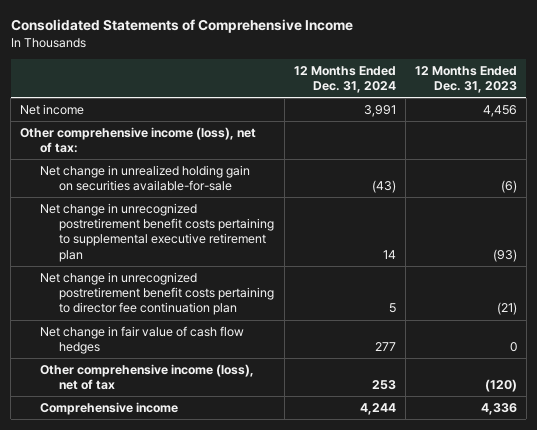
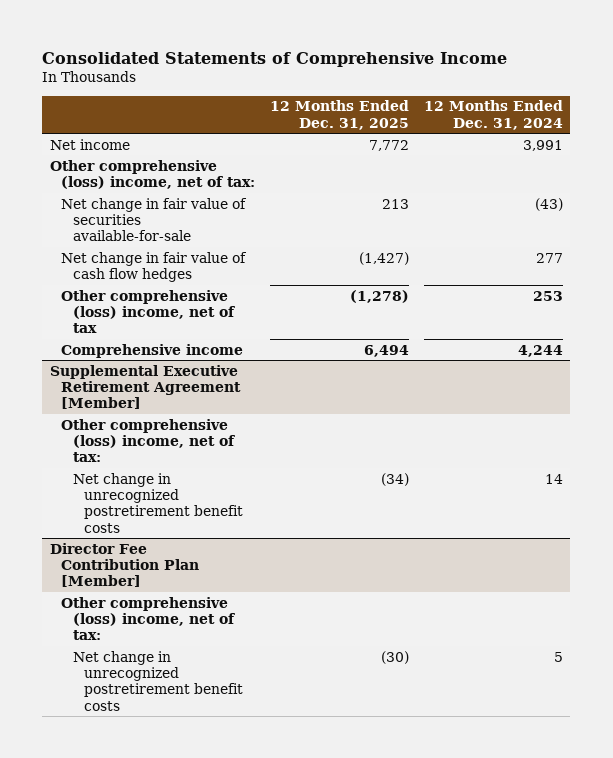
[414,65,517,94] 12 Months Ended Dec. 31, 2023 -> none
none -> [270,100,410,130] 12 Months Ended Dec. 31, 2025
[39,202,275,262] Net change in unrecognized postretirement benefit costs pertaining to supplemental executive retirement plan -> none
[39,271,275,316] Net change in unrecognized postretirement benefit costs pertaining to director fee continuation plan -> none
[20,126,257,154] Other comprehensive income (loss), net of tax: -> [49,159,256,189] Other comprehensive (loss) income, net of tax:
[39,164,250,192] Net change in unrealized holding gain on securities available-for-sale -> [61,197,248,242] Net change in fair value of securities available-for-sale
[39,363,254,391] Other comprehensive income (loss), net of tax -> [61,289,235,334] Other comprehensive (loss) income, net of tax
none -> [49,364,242,410] Supplemental Executive Retirement Agreement [Member]
none -> [61,418,235,463] Other comprehensive (loss) income, net of tax:
none -> [72,472,243,533] Net change in unrecognized postretirement benefit costs
none -> [49,542,200,588] Director Fee Contribution Plan [Member]
none -> [61,596,235,641] Other comprehensive (loss) income, net of tax:
none -> [72,650,243,711] Net change in unrecognized postretirement benefit costs

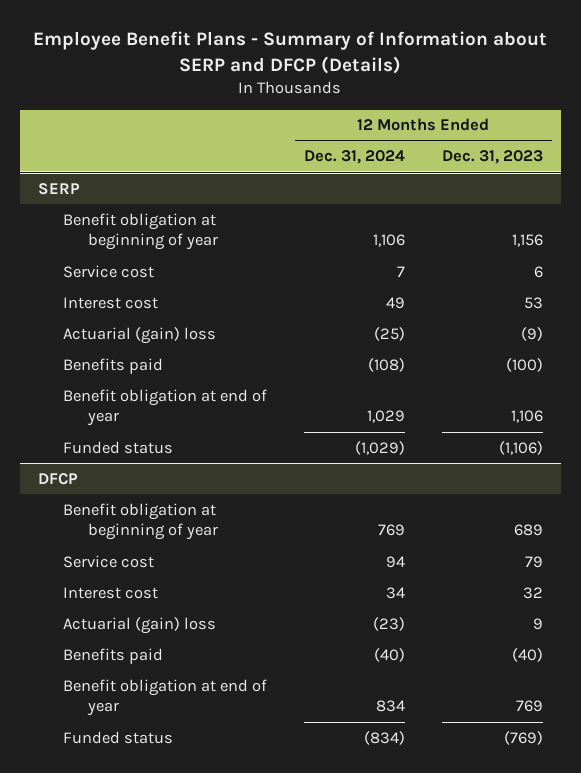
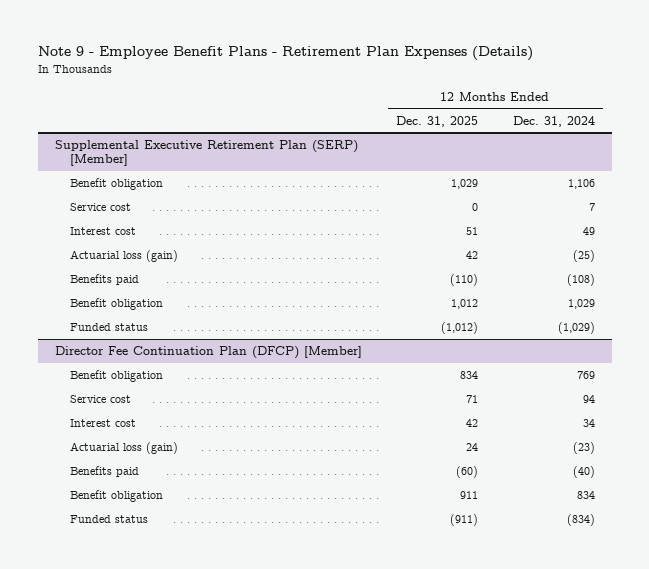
[33,31,548,74] Employee Benefit Plans - Summary of Information about SERP and DFCP (Details) -> [37,46,533,62] Note 9 - Employee Benefit Plans - Retirement Plan Expenses (Details)
[441,150,543,165] Dec. 31, 2023 -> none
none -> [396,115,479,127] Dec. 31, 2025
[37,182,80,195] SERP -> none
none -> [54,140,358,167] Supplemental Executive Retirement Plan (SERP) [Member]
[63,212,219,251] Benefit obligation at beginning of year -> [69,178,163,191] Benefit obligation
[63,326,217,344] Actuarial (gain) loss -> [69,250,178,263] Actuarial loss (gain)
[63,388,268,427] Benefit obligation at end of year -> [69,298,163,311] Benefit obligation
[37,472,78,485] DFCP -> none
none -> [54,346,362,360] Director Fee Continuation Plan (DFCP) [Member]
[63,502,219,541] Benefit obligation at beginning of year -> [69,370,163,383] Benefit obligation
[63,616,217,634] Actuarial (gain) loss -> [69,442,178,455] Actuarial loss (gain)
[63,678,268,717] Benefit obligation at end of year -> [69,490,163,503] Benefit obligation

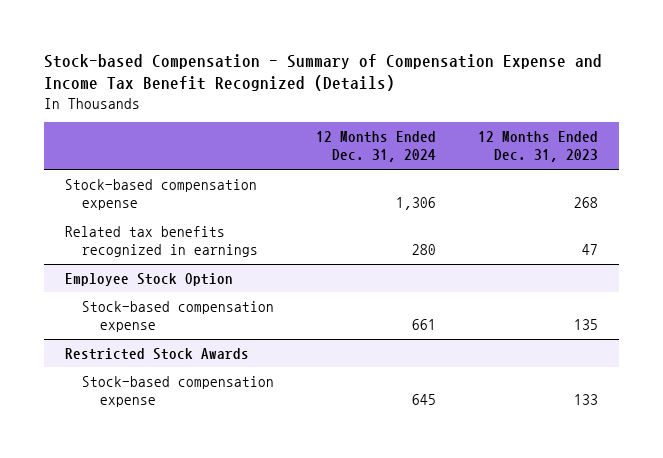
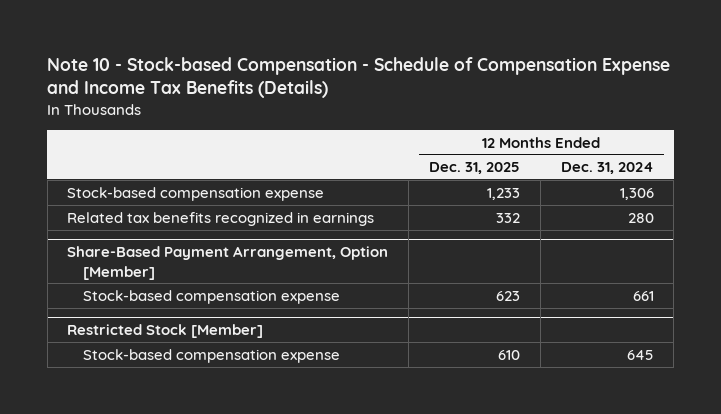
[43,54,602,92] Stock-based Compensation - Summary of Compensation Expense and Income Tax Benefit Recognized (Details) -> [47,56,671,99] Note 10 - Stock-based Compensation - Schedule of Compensation Expense and Income Tax Benefits (Details)
[477,130,598,163] 12 Months Ended Dec. 31, 2023 -> none
none -> [428,162,520,175] Dec. 31, 2025
[64,272,233,286] Employee Stock Option -> [67,246,389,280] Share-Based Payment Arrangement, Option [Member]
[64,347,249,360] Restricted Stock Awards -> [67,324,264,339] Restricted Stock [Member]

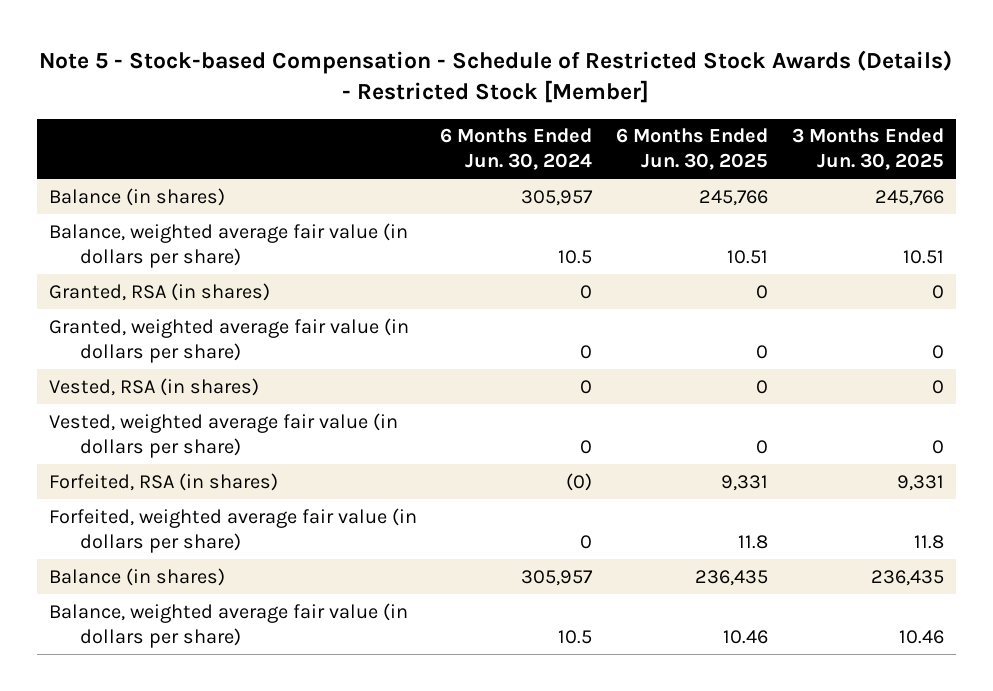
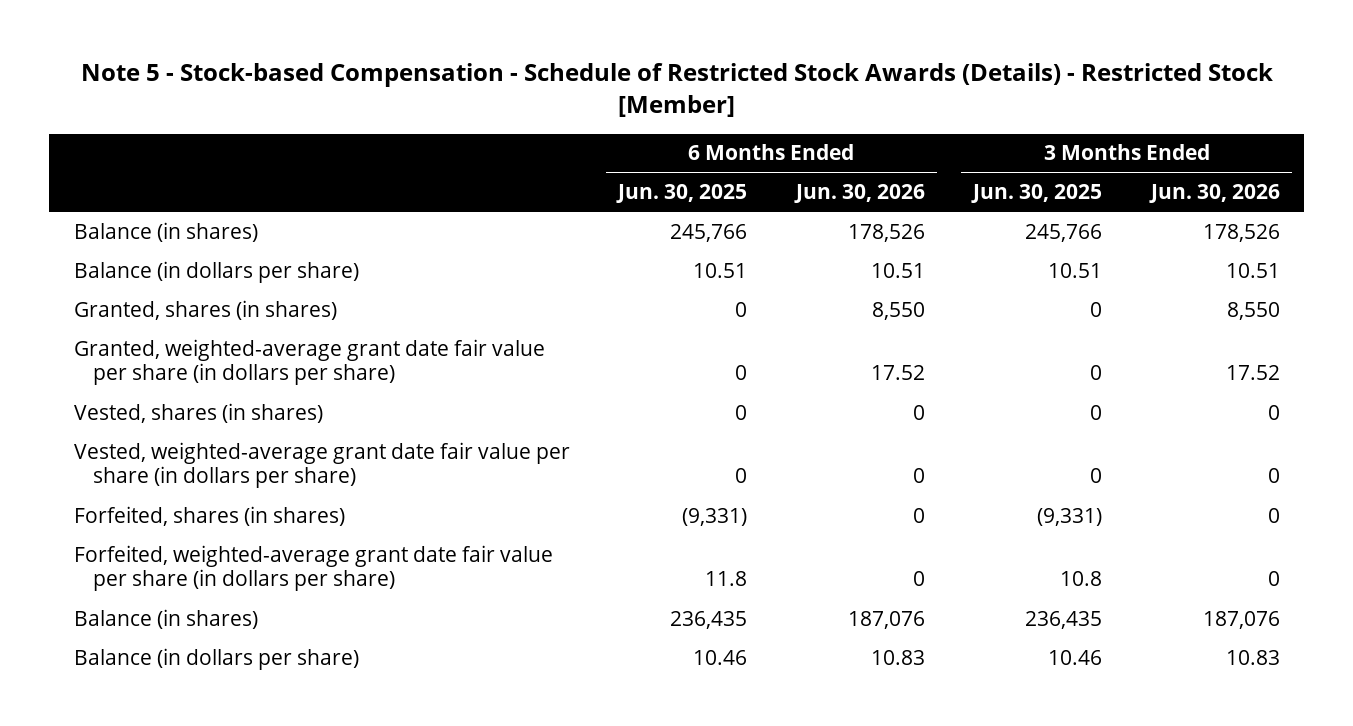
[440,128,593,171] 6 Months Ended Jun. 30, 2024 -> none
none -> [793,184,925,204] Jun. 30, 2026
none -> [1148,184,1280,204] Jun. 30, 2026
[48,222,408,268] Balance, weighted average fair value (in dollars per share) -> [73,260,359,283] Balance (in dollars per share)
[48,282,270,301] Granted, RSA (in shares) -> [73,299,337,320] Granted, shares (in shares)
[48,317,409,363] Granted, weighted average fair value (in dollars per share) -> [73,338,545,386] Granted, weighted-average grant date fair value per share (in dollars per share)
[48,377,259,396] Vested, RSA (in shares) -> [73,402,323,423] Vested, shares (in shares)
[48,412,398,458] Vested, weighted average fair value (in dollars per share) -> [73,441,570,489] Vested, weighted-average grant date fair value per share (in dollars per share)
[48,472,278,491] Forfeited, RSA (in shares) -> [73,505,345,526] Forfeited, shares (in shares)
[721,474,769,491] 9,331 -> [682,507,748,526] (9,331)
[897,474,945,491] 9,331 -> [1037,507,1103,526] (9,331)
[48,507,417,553] Forfeited, weighted average fair value (in dollars per share) -> [73,544,553,592] Forfeited, weighted-average grant date fair value per share (in dollars per share)
[914,534,945,549] 11.8 -> [1060,571,1103,587] 10.8
[48,602,408,648] Balance, weighted average fair value (in dollars per share) -> [73,647,359,670] Balance (in dollars per share)

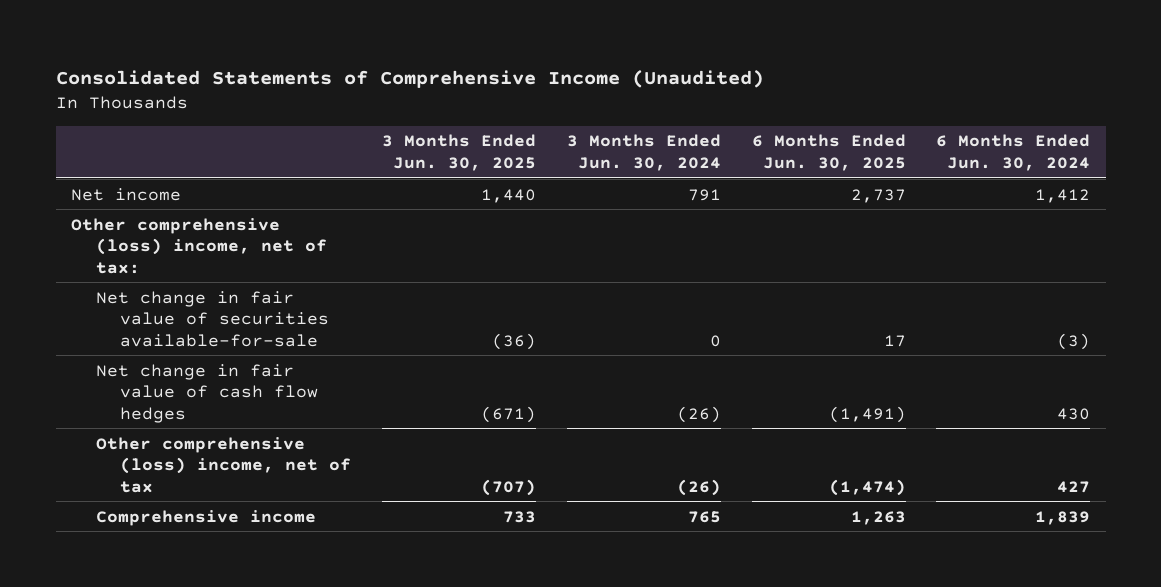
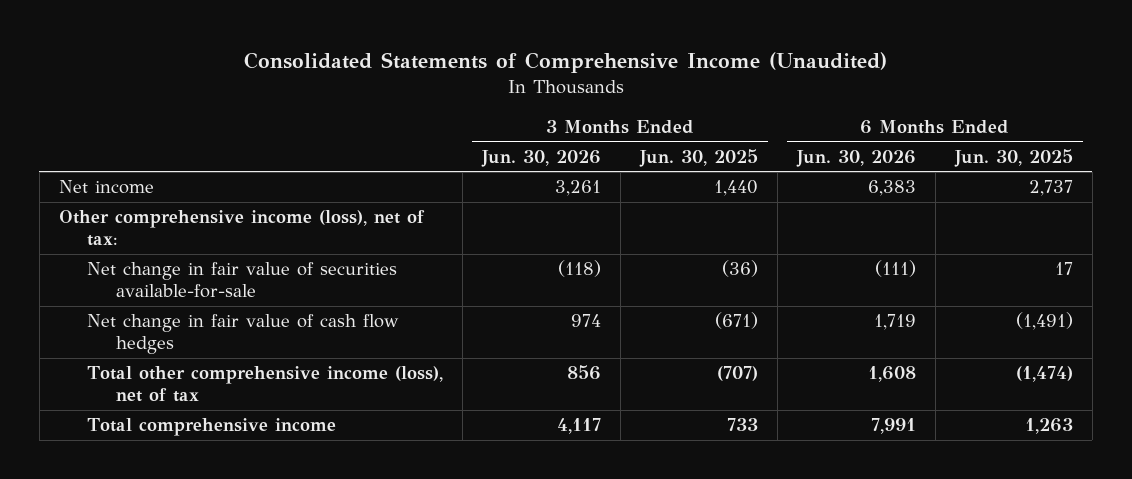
[566,134,721,172] 3 Months Ended Jun. 30, 2024 -> none
[936,134,1091,172] 6 Months Ended Jun. 30, 2024 -> none
none -> [481,149,602,167] Jun. 30, 2026
none -> [796,149,917,167] Jun. 30, 2026
[71,217,327,274] Other comprehensive (loss) income, net of tax: -> [58,210,425,247] Other comprehensive income (loss), net of tax:
[95,436,352,493] Other comprehensive (loss) income, net of tax -> [87,366,444,403] Total other comprehensive income (loss), net of tax
[95,509,316,526] Comprehensive income -> [87,418,337,437] Total comprehensive income

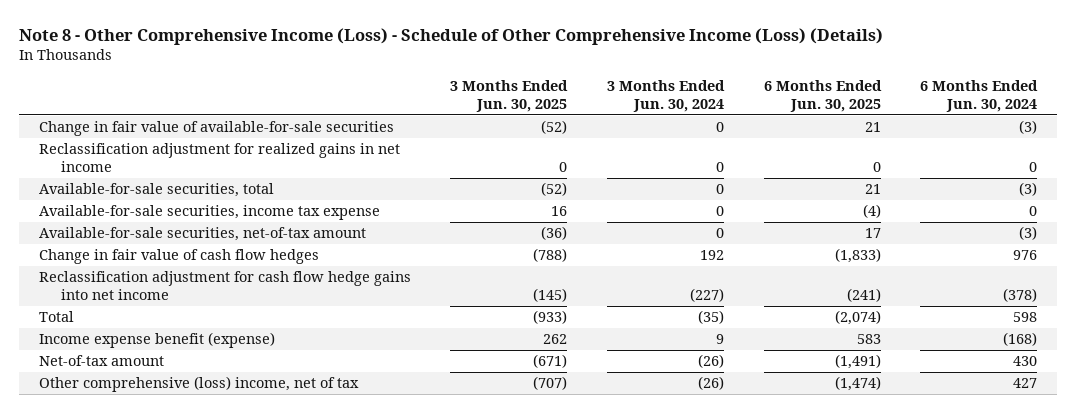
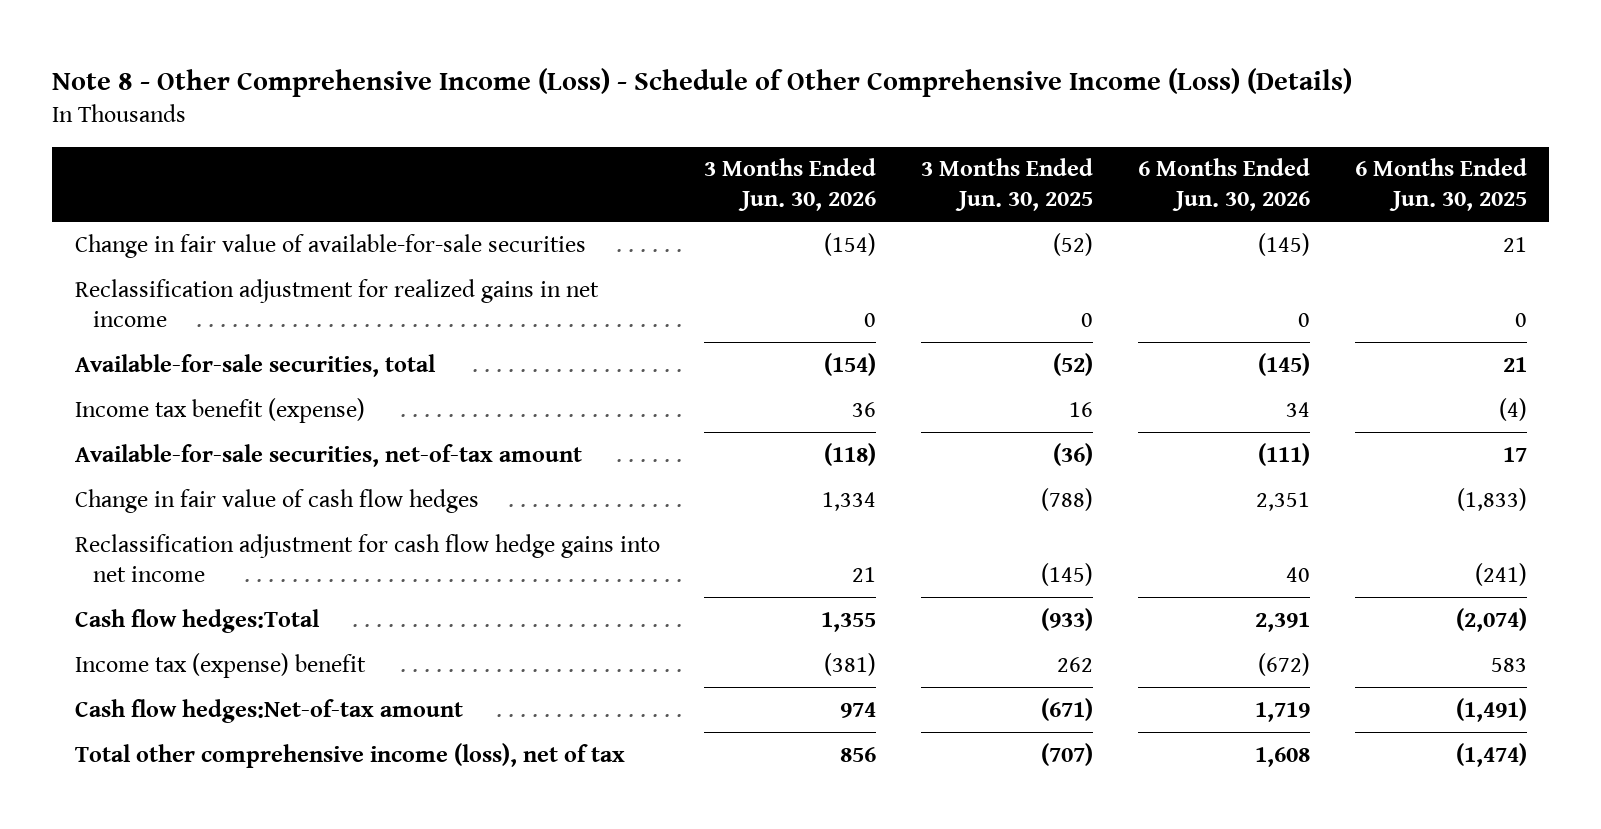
[606,80,725,113] 3 Months Ended Jun. 30, 2024 -> none
[920,80,1039,113] 6 Months Ended Jun. 30, 2024 -> none
none -> [704,158,877,212] 3 Months Ended Jun. 30, 2026
none -> [1137,158,1310,212] 6 Months Ended Jun. 30, 2026
[38,205,380,221] Available-for-sale securities, income tax expense -> [74,397,365,423] Income tax benefit (expense)
[38,311,74,323] Total -> [74,608,320,633] Cash flow hedges:Total
[38,332,275,349] Income expense benefit (expense) -> [74,652,366,678] Income tax (expense) benefit
[38,355,164,367] Net-of-tax amount -> [74,698,463,723] Cash flow hedges:Net-of-tax amount
[38,376,359,393] Other comprehensive (loss) income, net of tax -> [74,742,625,768] Total other comprehensive income (loss), net of tax

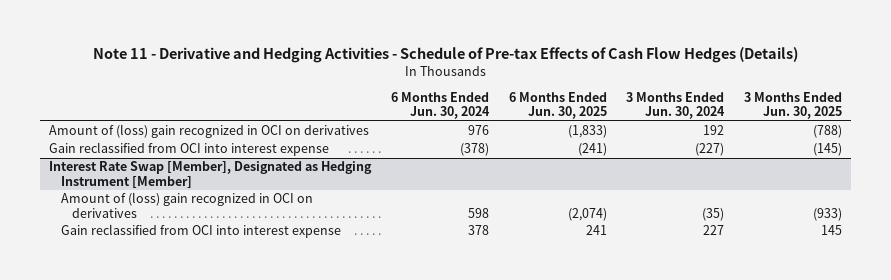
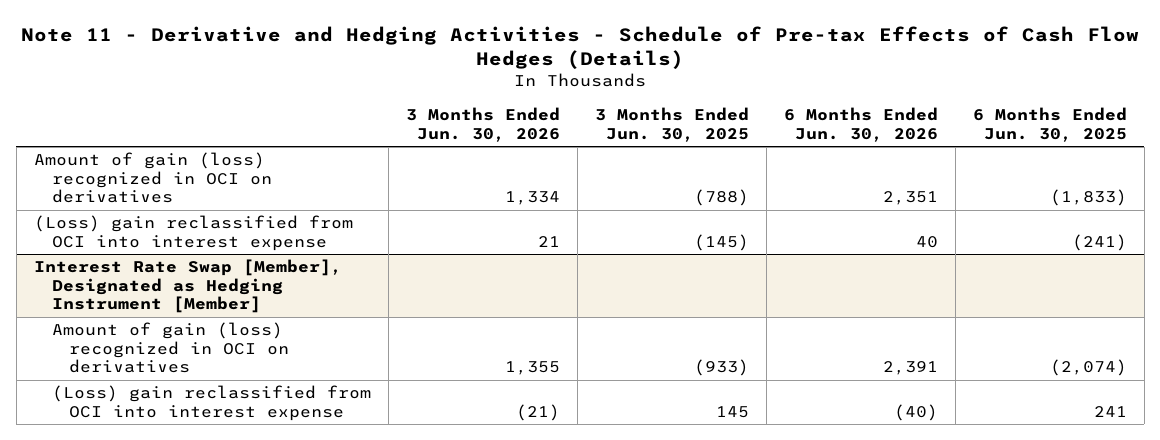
[391,91,491,120] 6 Months Ended Jun. 30, 2024 -> none
[626,91,726,120] 3 Months Ended Jun. 30, 2024 -> none
none -> [405,107,560,142] 3 Months Ended Jun. 30, 2026
none -> [783,107,938,142] 6 Months Ended Jun. 30, 2026
[49,124,370,139] Amount of (loss) gain recognized in OCI on derivatives -> [33,152,272,204] Amount of gain (loss) recognized in OCI on derivatives
[49,142,330,157] Gain reclassified from OCI into interest expense -> [33,215,353,251] (Loss) gain reclassified from OCI into interest expense
[60,192,313,219] Amount of (loss) gain recognized in OCI on derivatives -> [51,322,290,374] Amount of gain (loss) recognized in OCI on derivatives
[60,224,341,239] Gain reclassified from OCI into interest expense -> [51,385,371,421] (Loss) gain reclassified from OCI into interest expense

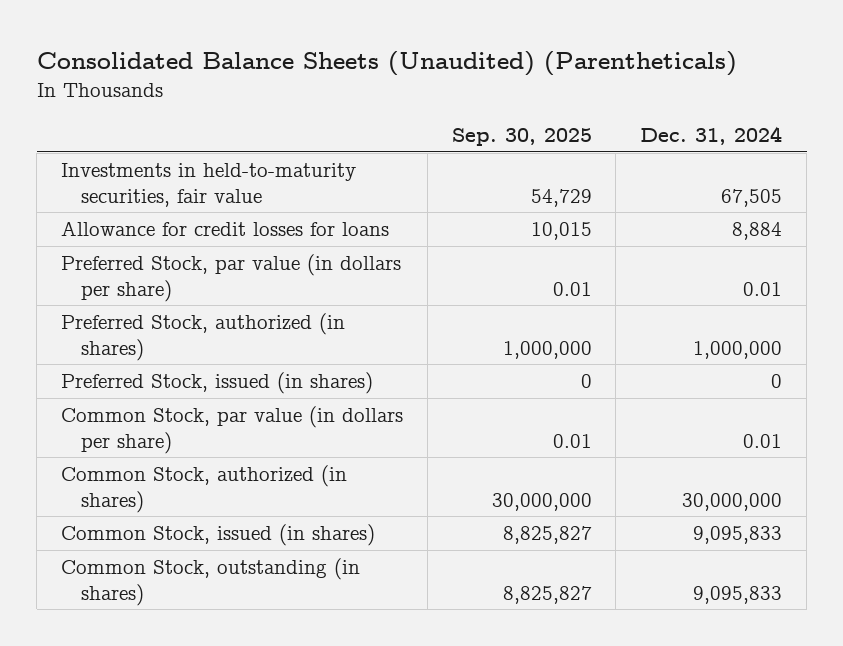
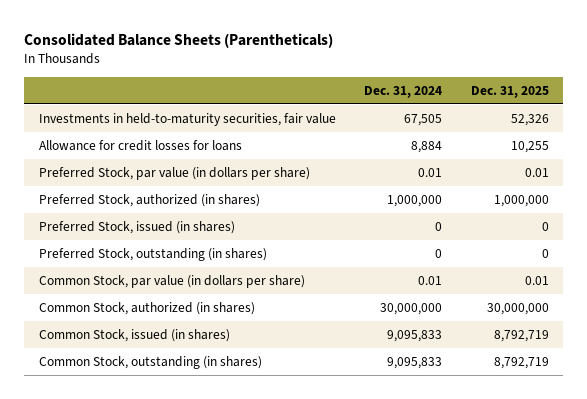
[36,51,737,77] Consolidated Balance Sheets (Unaudited) (Parentheticals) -> [24,33,334,49] Consolidated Balance Sheets (Parentheticals)
[451,128,592,147] Sep. 30, 2025 -> none
none -> [470,85,549,98] Dec. 31, 2025
none -> [38,247,267,261] Preferred Stock, outstanding (in shares)

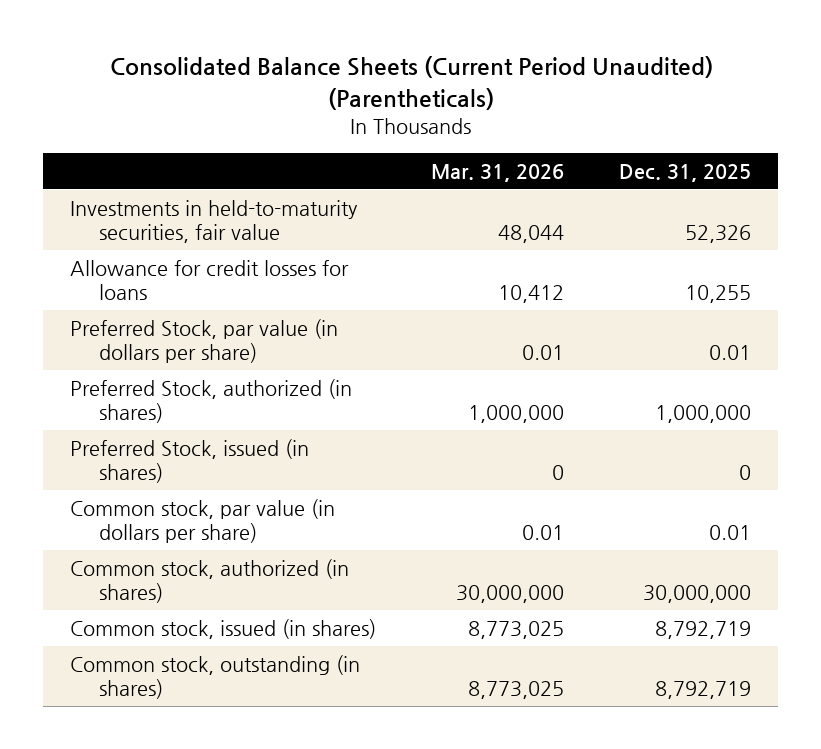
[24,33,334,49] Consolidated Balance Sheets (Parentheticals) -> [109,56,713,110] Consolidated Balance Sheets (Current Period Unaudited) (Parentheticals)
[364,85,443,98] Dec. 31, 2024 -> none
none -> [431,163,565,182] Mar. 31, 2026
[38,247,267,261] Preferred Stock, outstanding (in shares) -> none
[38,274,305,288] Common Stock, par value (in dollars per share) -> [70,498,336,544] Common stock, par value (in dollars per share)
[38,301,255,315] Common Stock, authorized (in shares) -> [70,558,350,604] Common stock, authorized (in shares)
[38,328,230,342] Common Stock, issued (in shares) -> [70,618,377,639] Common stock, issued (in shares)
[38,355,262,369] Common Stock, outstanding (in shares) -> [70,654,361,700] Common stock, outstanding (in shares)

